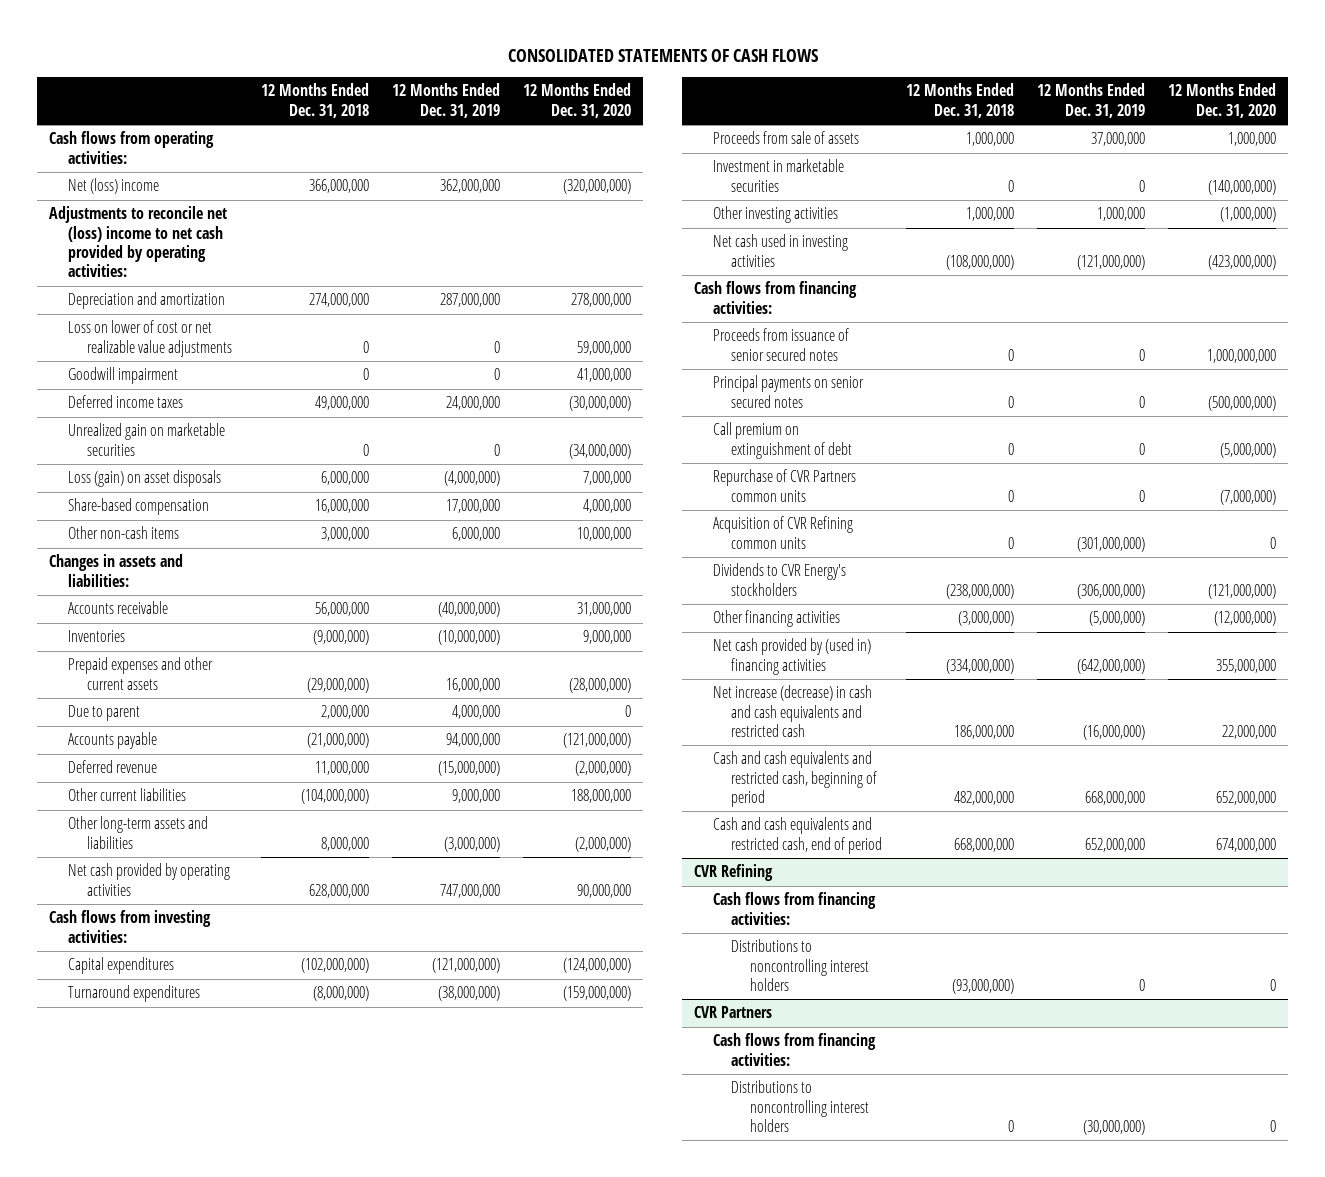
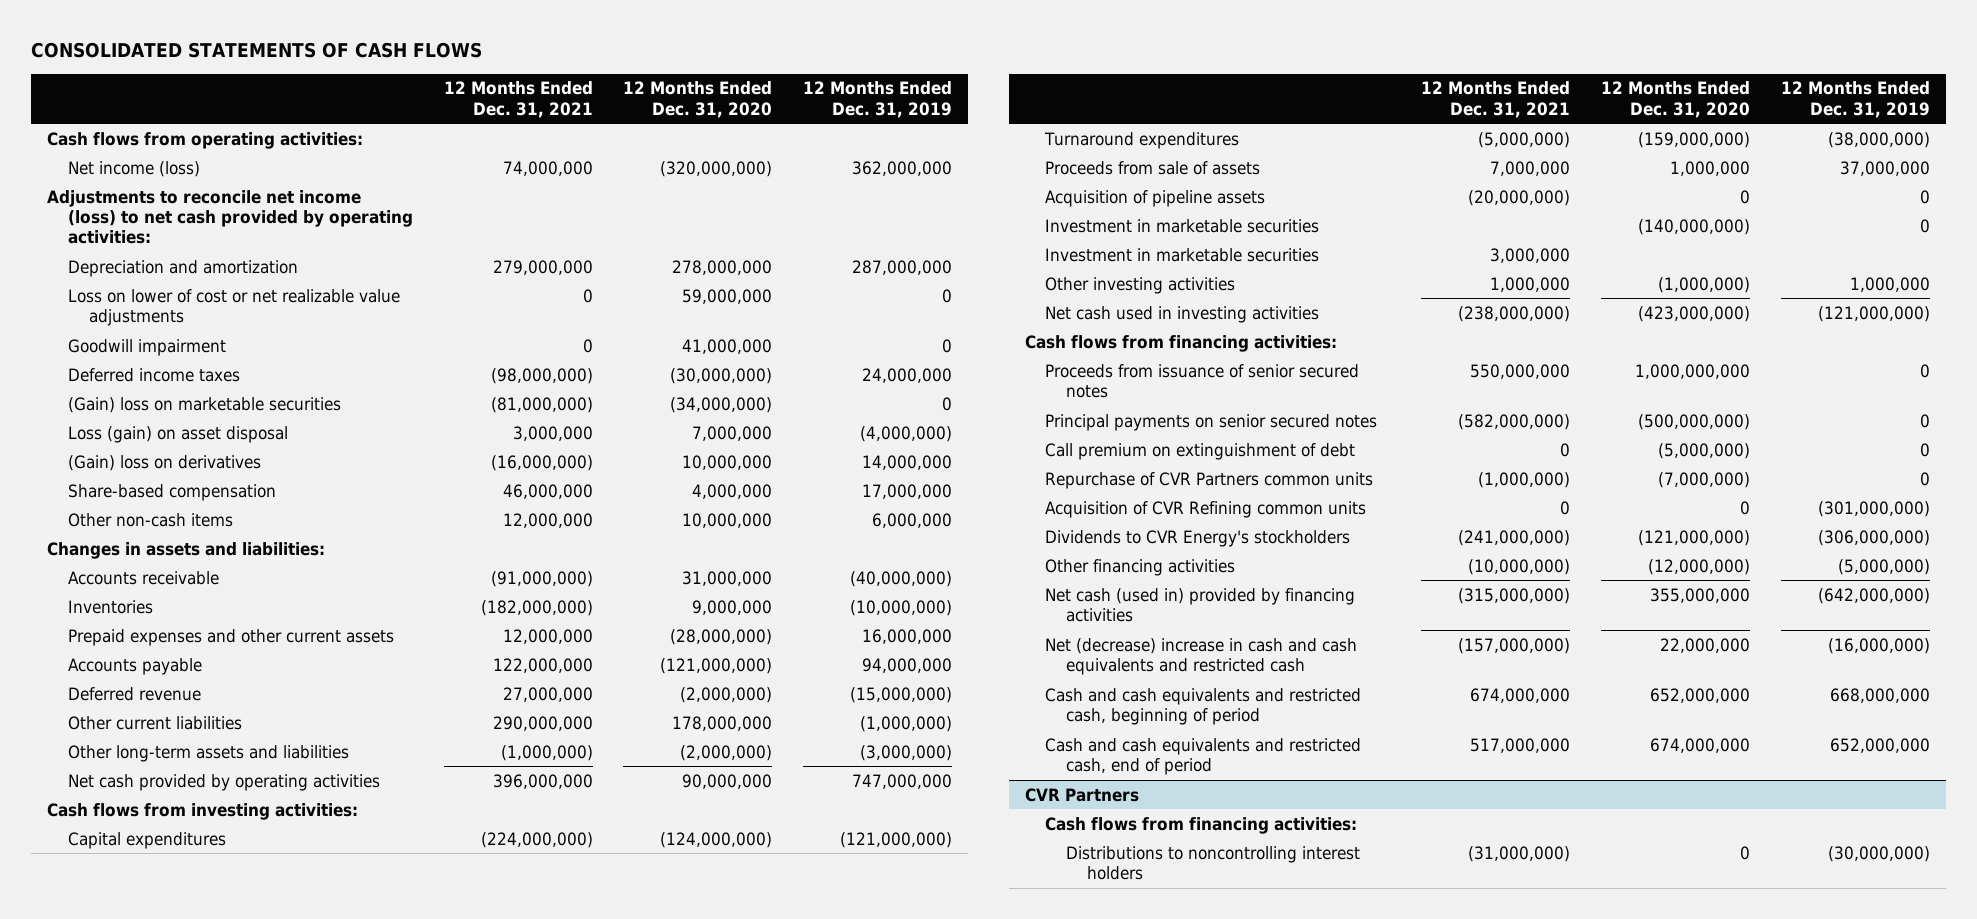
[260,83,369,118] 12 Months Ended Dec. 31, 2018 -> none
none -> [443,81,593,118] 12 Months Ended Dec. 31, 2021
[67,178,159,195] Net (loss) income -> [67,160,200,177] Net income (loss)
[48,206,227,278] Adjustments to reconcile net (loss) income to net cash provided by operating activities: -> [46,189,413,245] Adjustments to reconcile net income (loss) to net cash provided by operating activities:
[67,423,225,456] Unrealized gain on marketable securities -> [67,396,341,413] (Gain) loss on marketable securities
[67,470,221,488] Loss (gain) on asset disposals -> [67,425,288,443] Loss (gain) on asset disposal
none -> [67,454,261,471] (Gain) loss on derivatives
[67,705,140,722] Due to parent -> none
[452,789,501,804] 9,000,000 -> [860,715,953,732] (1,000,000)
[571,789,632,804] 188,000,000 -> [672,715,773,731] 178,000,000
none -> [1045,189,1266,207] Acquisition of pipeline assets
none -> [1045,247,1320,262] Investment in marketable securities
[712,638,871,675] Net cash provided by (used in) financing activities -> [1045,587,1356,622] Net cash (used in) provided by financing activities
[712,685,872,737] Net increase (decrease) in cash and cash equivalents and restricted cash -> [1045,637,1358,675] Net (decrease) increase in cash and cash equivalents and restricted cash
[693,864,773,882] CVR Refining -> none
[712,892,876,925] Cash flows from financing activities: -> none
[731,939,870,991] Distributions to noncontrolling interest holders -> none

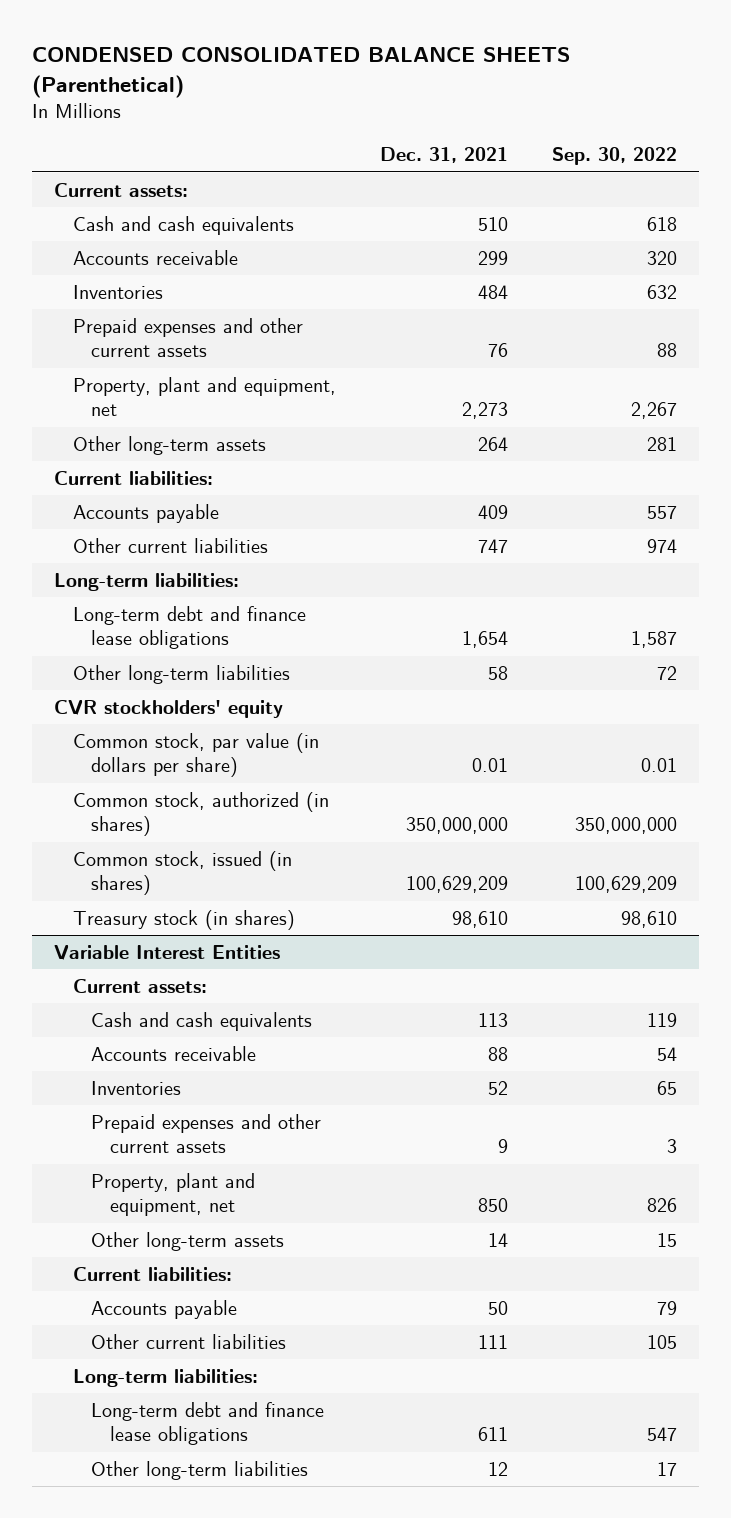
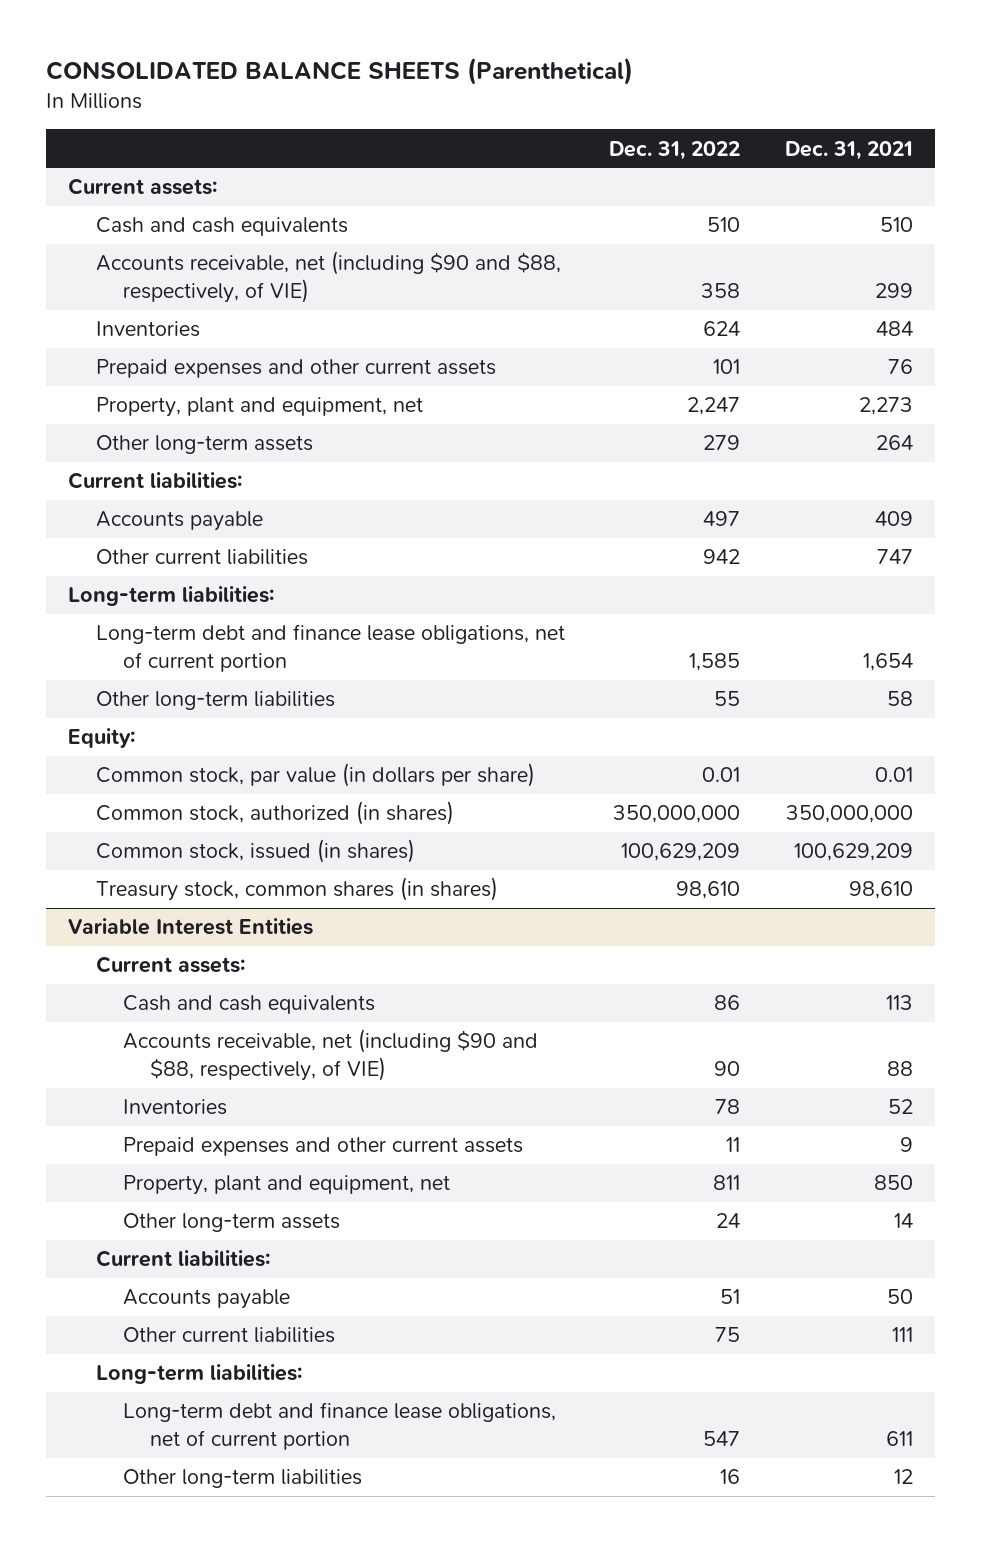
[31,46,570,98] CONDENSED CONSOLIDATED BALANCE SHEETS (Parenthetical) -> [46,57,634,86] CONSOLIDATED BALANCE SHEETS (Parenthetical)
[552,147,678,166] Sep. 30, 2022 -> none
none -> [609,140,741,160] Dec. 31, 2022
[72,249,238,265] Accounts receivable -> [95,251,561,303] Accounts receivable, net (including $90 and $88, respectively, of VIE)
[72,605,306,650] Long-term debt and finance lease obligations -> [95,624,565,672] Long-term debt and finance lease obligations, net of current portion
[53,699,283,718] CVR stockholders' equity -> [68,728,136,749] Equity:
[72,909,295,930] Treasury stock (in shares) -> [95,877,498,902] Treasury stock, common shares (in shares)
[91,1045,257,1061] Accounts receivable -> [122,1029,538,1081] Accounts receivable, net (including $90 and $88, respectively, of VIE)
[91,1401,325,1446] Long-term debt and finance lease obligations -> [122,1402,556,1450] Long-term debt and finance lease obligations, net of current portion

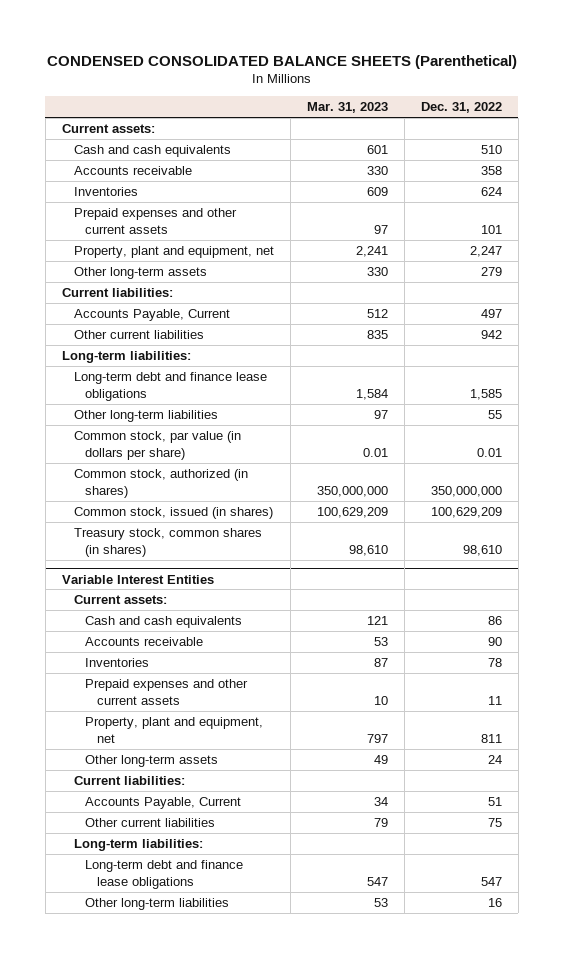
[46,57,634,86] CONSOLIDATED BALANCE SHEETS (Parenthetical) -> [46,54,517,69] CONDENSED CONSOLIDATED BALANCE SHEETS (Parenthetical)
[785,140,914,160] Dec. 31, 2021 -> none
none -> [306,102,388,114] Mar. 31, 2023
[95,251,561,303] Accounts receivable, net (including $90 and $88, respectively, of VIE) -> [73,166,192,176] Accounts receivable
[95,511,263,532] Accounts payable -> [73,309,230,322] Accounts Payable, Current
[95,624,565,672] Long-term debt and finance lease obligations, net of current portion -> [73,372,267,402] Long-term debt and finance lease obligations
[68,728,136,749] Equity: -> none
[122,1029,538,1081] Accounts receivable, net (including $90 and $88, respectively, of VIE) -> [85,637,204,647] Accounts receivable
[122,1289,290,1310] Accounts payable -> [85,797,242,810] Accounts Payable, Current
[122,1402,556,1450] Long-term debt and finance lease obligations, net of current portion -> [85,860,244,890] Long-term debt and finance lease obligations

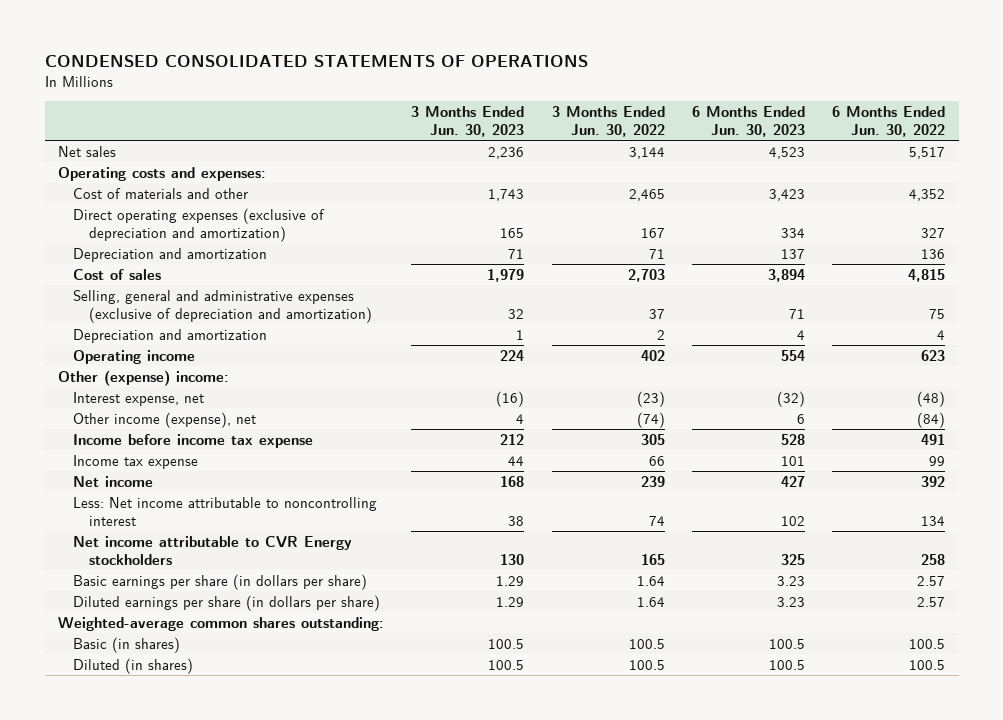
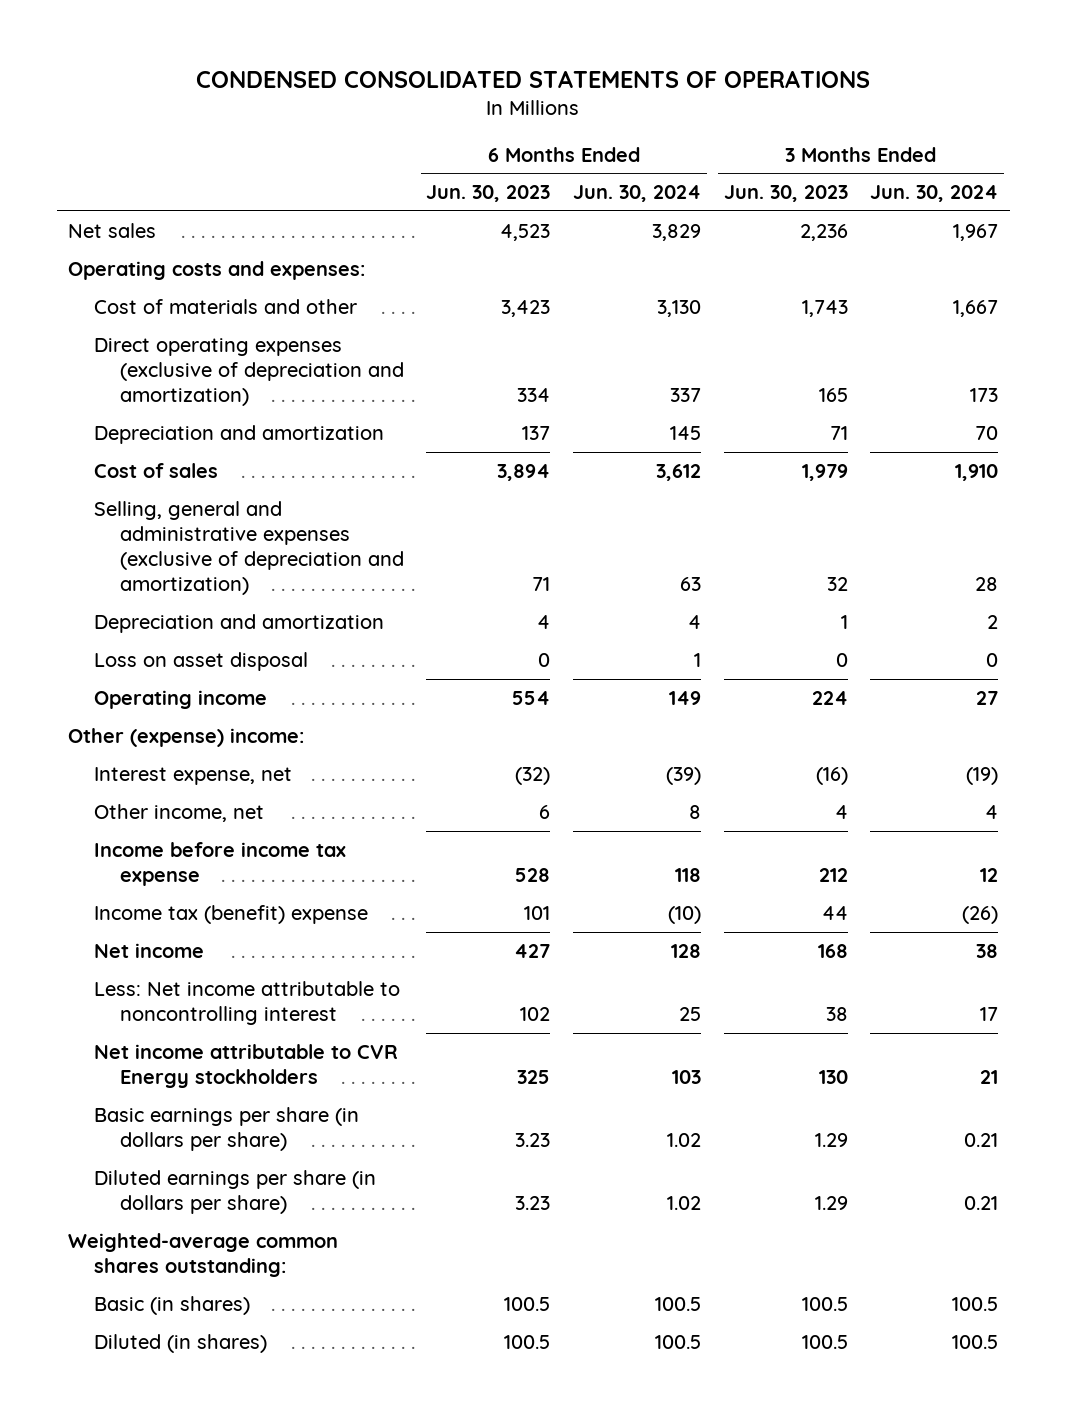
[551,105,665,137] 3 Months Ended Jun. 30, 2022 -> none
[832,105,946,137] 6 Months Ended Jun. 30, 2022 -> none
none -> [572,185,701,203] Jun. 30, 2024
none -> [870,185,999,203] Jun. 30, 2024
none -> [93,651,308,671] Loss on asset disposal
[73,411,257,428] Other income (expense), net -> [93,803,264,822] Other income, net
[73,454,199,469] Income tax expense -> [93,904,368,924] Income tax (benefit) expense

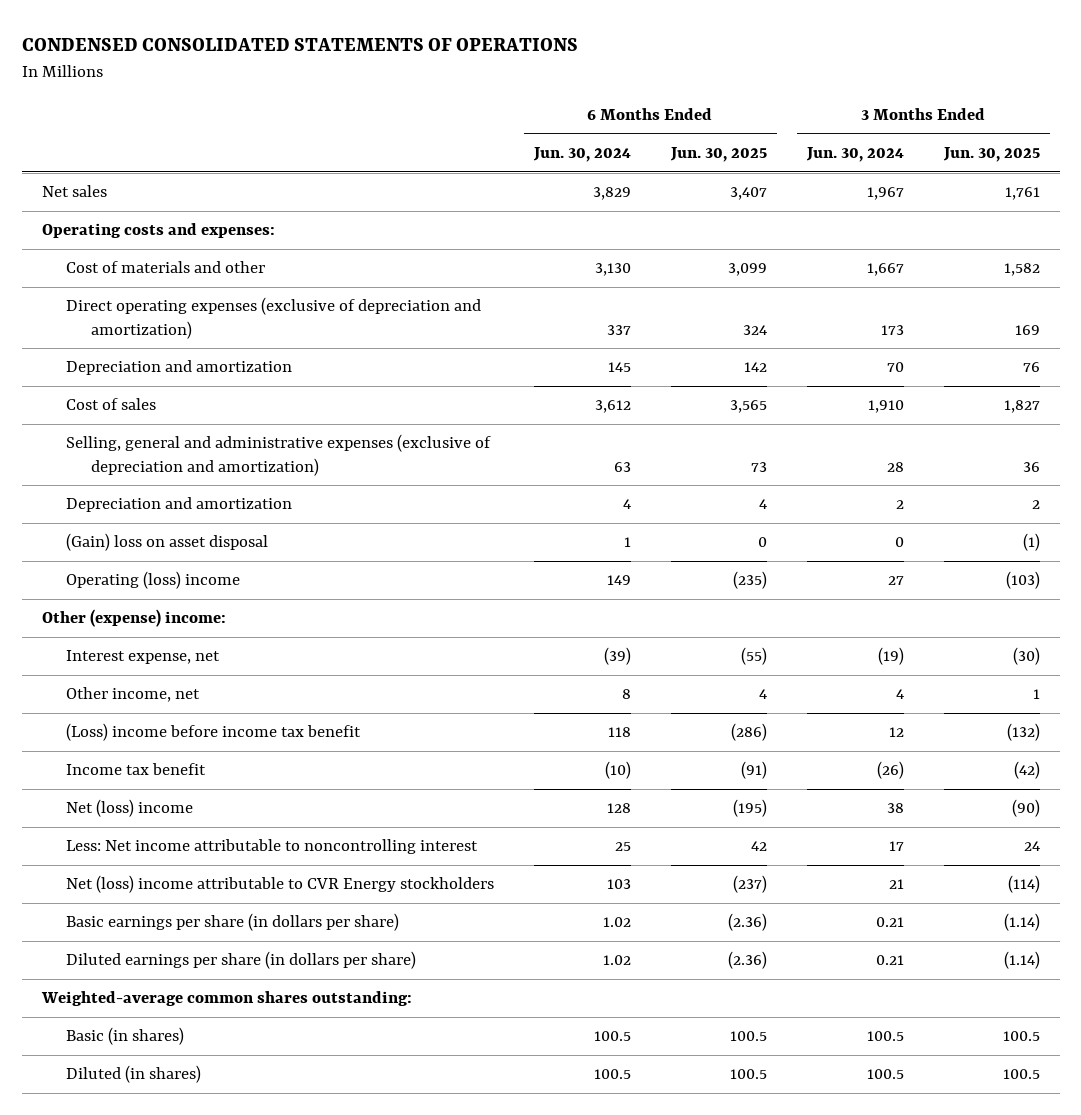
[426,185,551,203] Jun. 30, 2023 -> none
[723,185,848,203] Jun. 30, 2023 -> none
none -> [669,147,767,163] Jun. 30, 2025
none -> [942,147,1040,163] Jun. 30, 2025
[93,651,308,671] Loss on asset disposal -> [66,533,269,552] (Gain) loss on asset disposal
[93,689,267,709] Operating income -> [66,571,241,590] Operating (loss) income
[93,841,346,886] Income before income tax expense -> [66,723,362,742] (Loss) income before income tax benefit
[93,904,368,924] Income tax (benefit) expense -> [66,763,207,776] Income tax benefit
[93,942,204,958] Net income -> [66,799,194,818] Net (loss) income
[93,1043,398,1088] Net income attributable to CVR Energy stockholders -> [66,875,495,894] Net (loss) income attributable to CVR Energy stockholders

